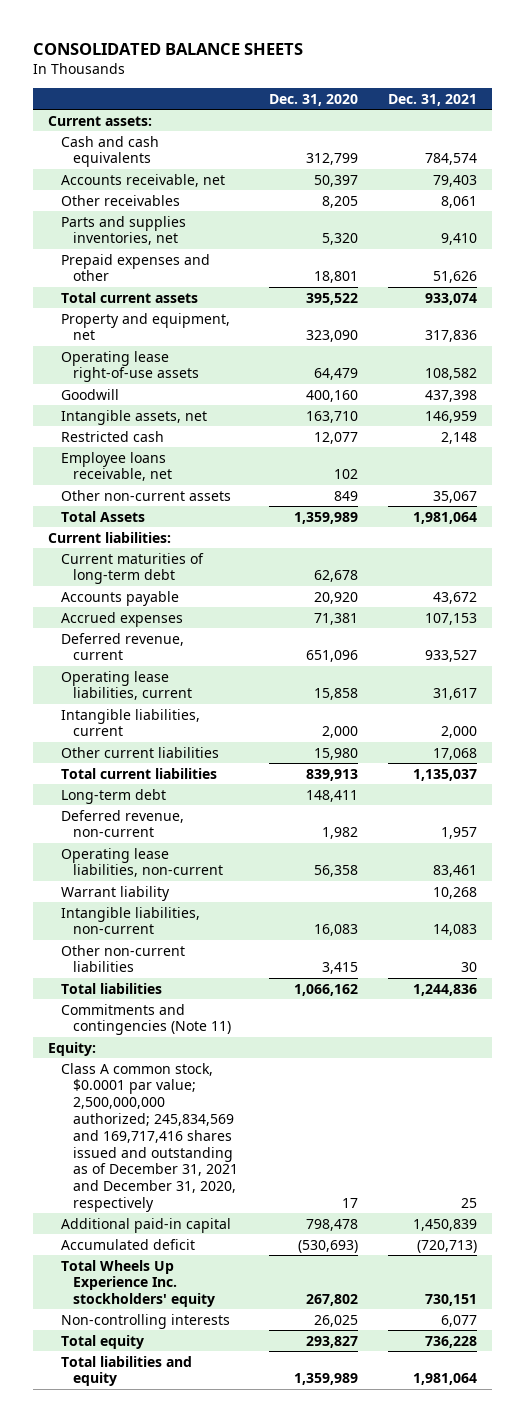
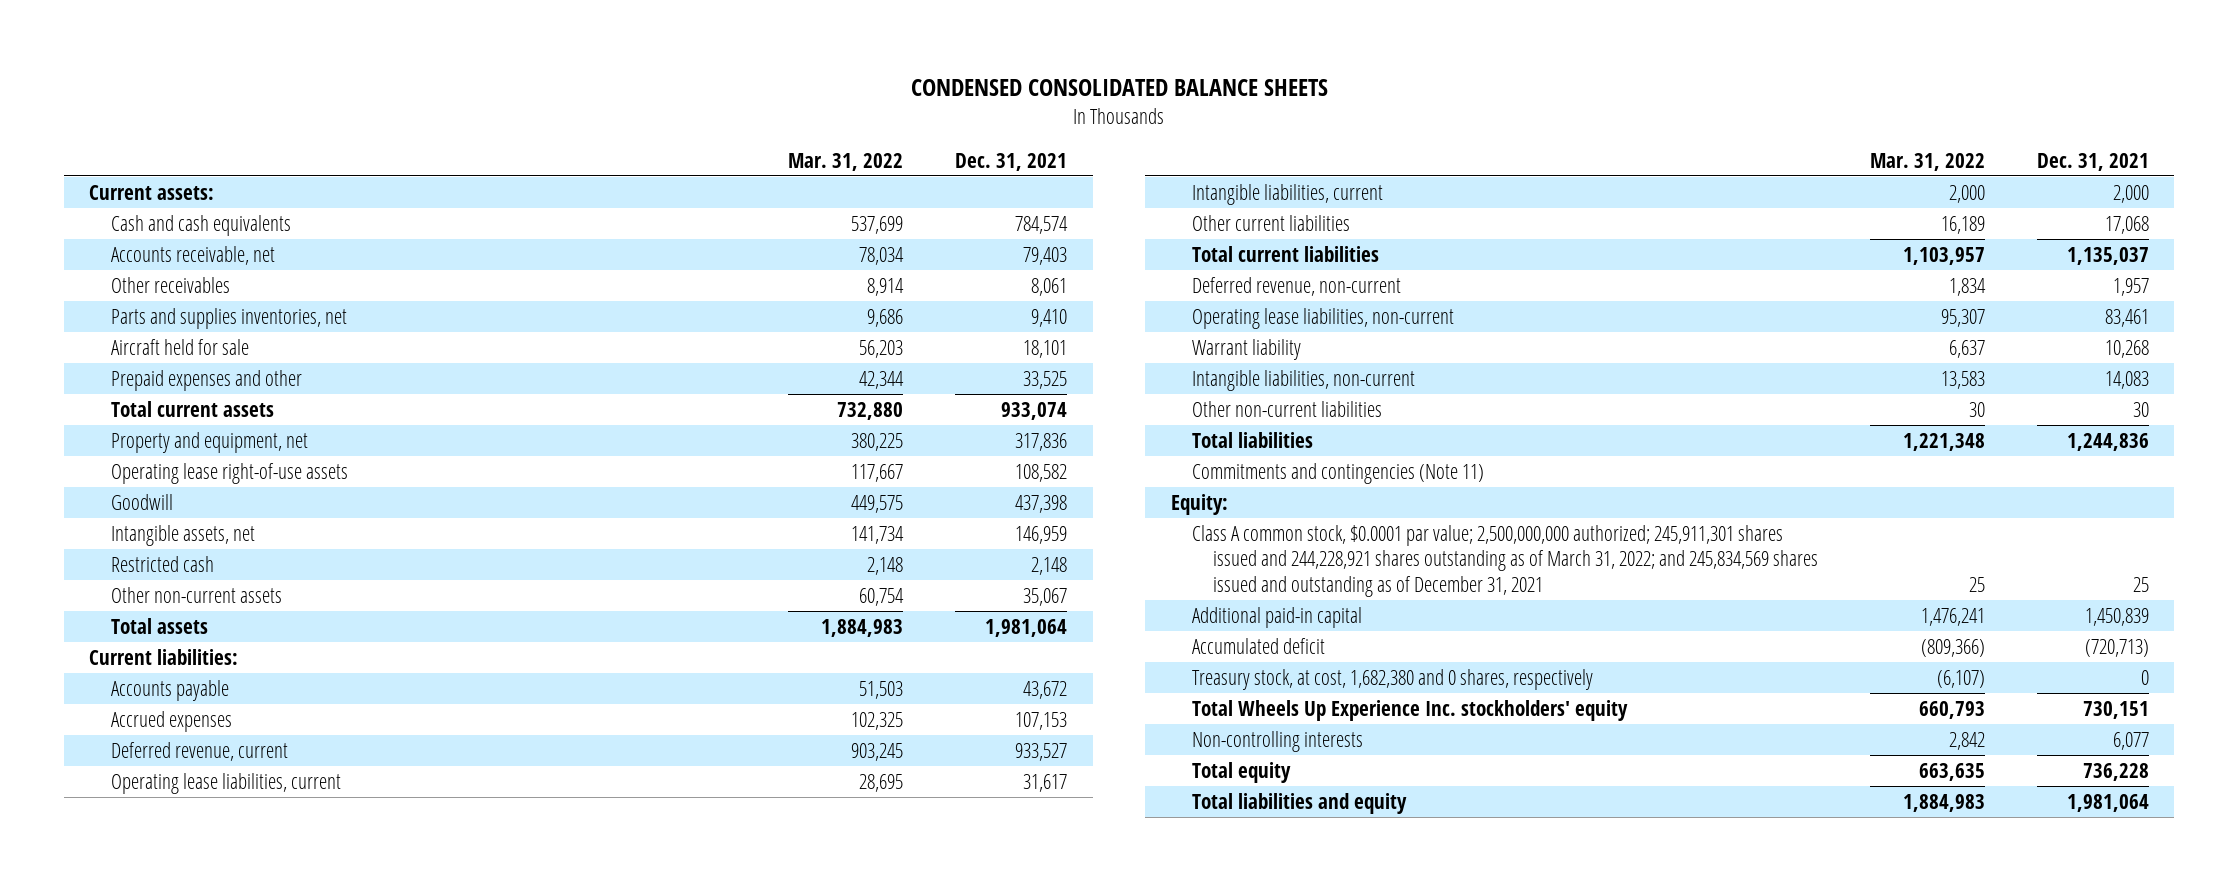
[32,43,303,56] CONSOLIDATED BALANCE SHEETS -> [910,79,1328,97] CONDENSED CONSOLIDATED BALANCE SHEETS
[268,94,358,107] Dec. 31, 2020 -> none
none -> [788,152,904,171] Mar. 31, 2022
none -> [110,338,249,355] Aircraft held for sale
[432,271,477,284] 51,626 -> [1023,370,1068,389] 33,525
[60,451,173,482] Employee loans receivable, net -> none
[60,510,145,522] Total Assets -> [110,617,208,634] Total assets
[60,552,204,585] Current maturities of long-term debt -> none
[60,788,166,804] Long-term debt -> none
[60,1062,239,1212] Class A common stock, $0.0001 par value; 2,500,000,000 authorized; 245,834,569 and 169,717,416 shares issued and outstanding as of December 31, 2021 and December 31, 2020, respectively -> [1192,524,1819,597] Class A common stock, $0.0001 par value; 2,500,000,000 authorized; 245,911,301 shares issued and 244,228,921 shares outstanding as of March 31, 2022; and 245,834,569 shares issued and outstanding as of December 31, 2021
none -> [1192,668,1594,690] Treasury stock, at cost, 1,682,380 and 0 shares, respectively

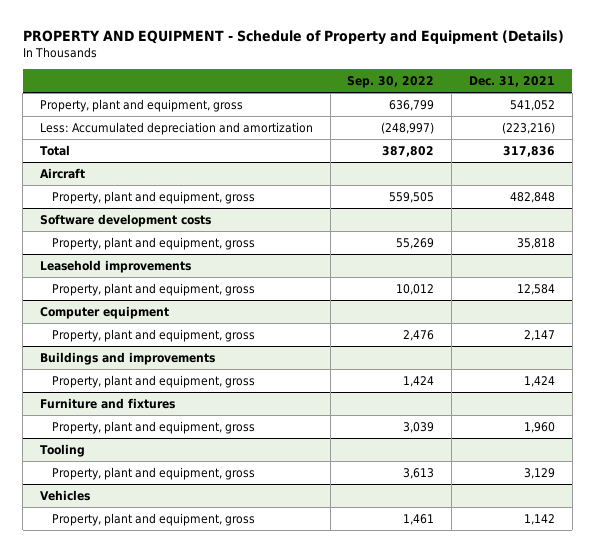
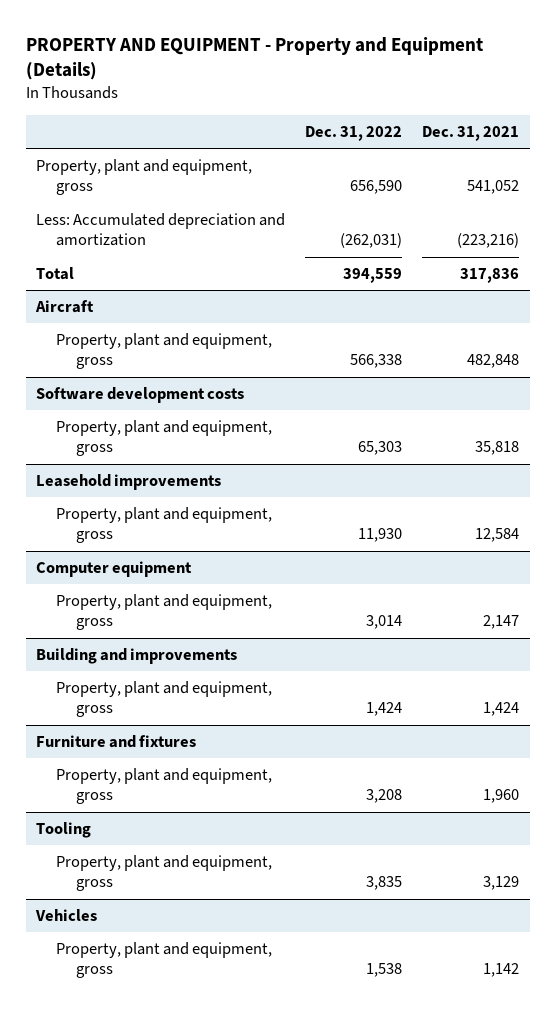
[22,30,564,46] PROPERTY AND EQUIPMENT - Schedule of Property and Equipment (Details) -> [25,36,483,81] PROPERTY AND EQUIPMENT - Property and Equipment (Details)
[347,76,435,89] Sep. 30, 2022 -> none
none -> [305,125,403,141] Dec. 31, 2022
[39,351,215,365] Buildings and improvements -> [35,648,237,665] Building and improvements

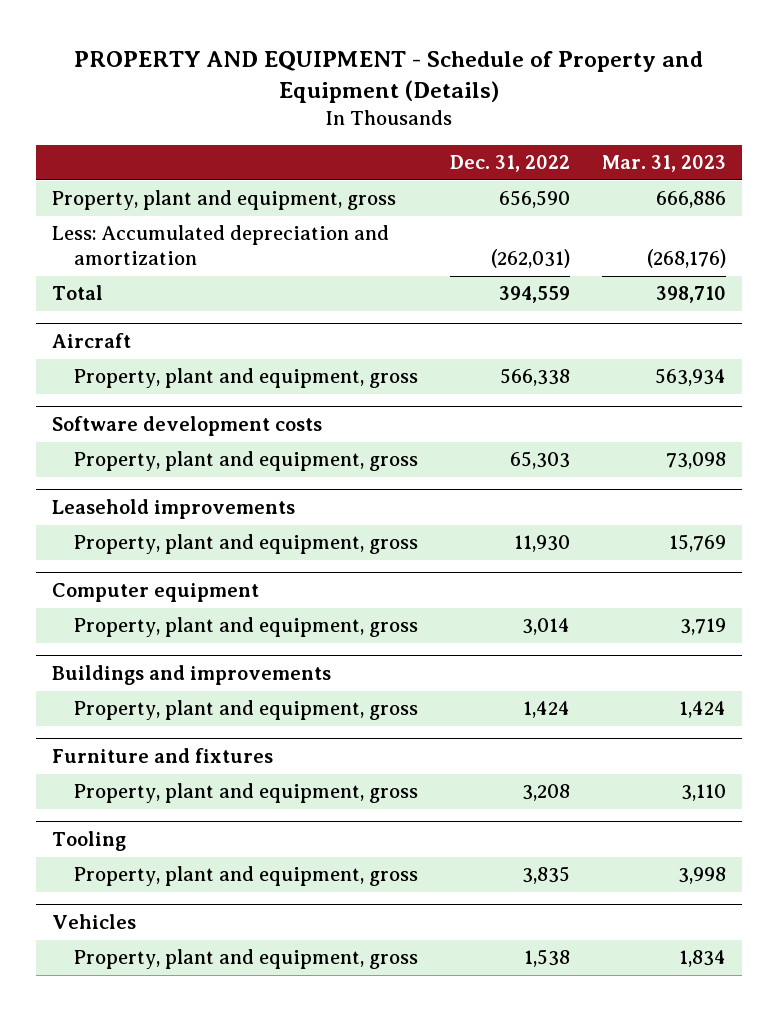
[25,36,483,81] PROPERTY AND EQUIPMENT - Property and Equipment (Details) -> [74,51,704,104] PROPERTY AND EQUIPMENT - Schedule of Property and Equipment (Details)
[422,125,520,141] Dec. 31, 2021 -> none
none -> [601,155,726,173] Mar. 31, 2023
[35,648,237,665] Building and improvements -> [52,664,332,685] Buildings and improvements

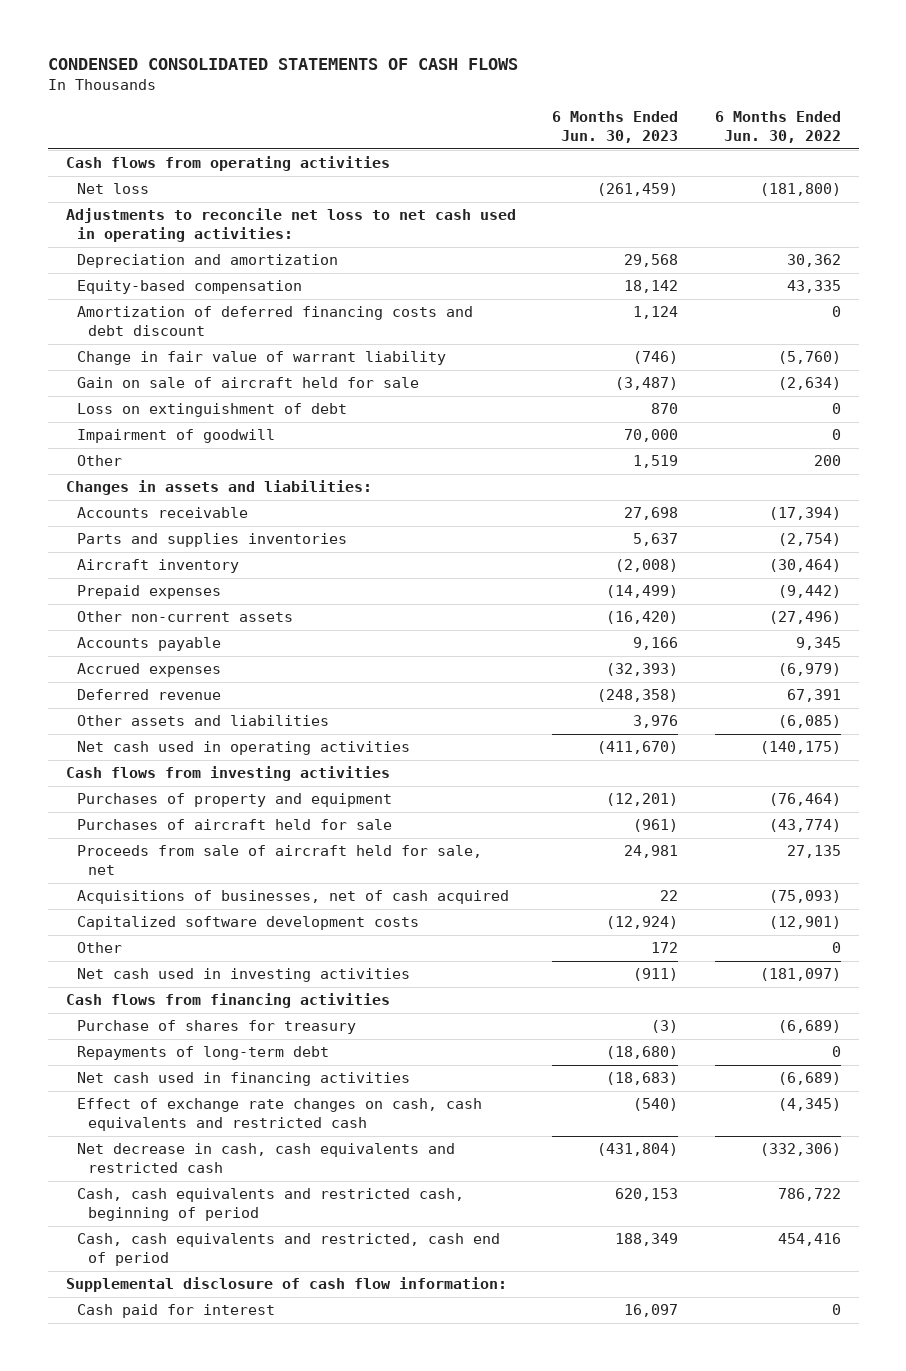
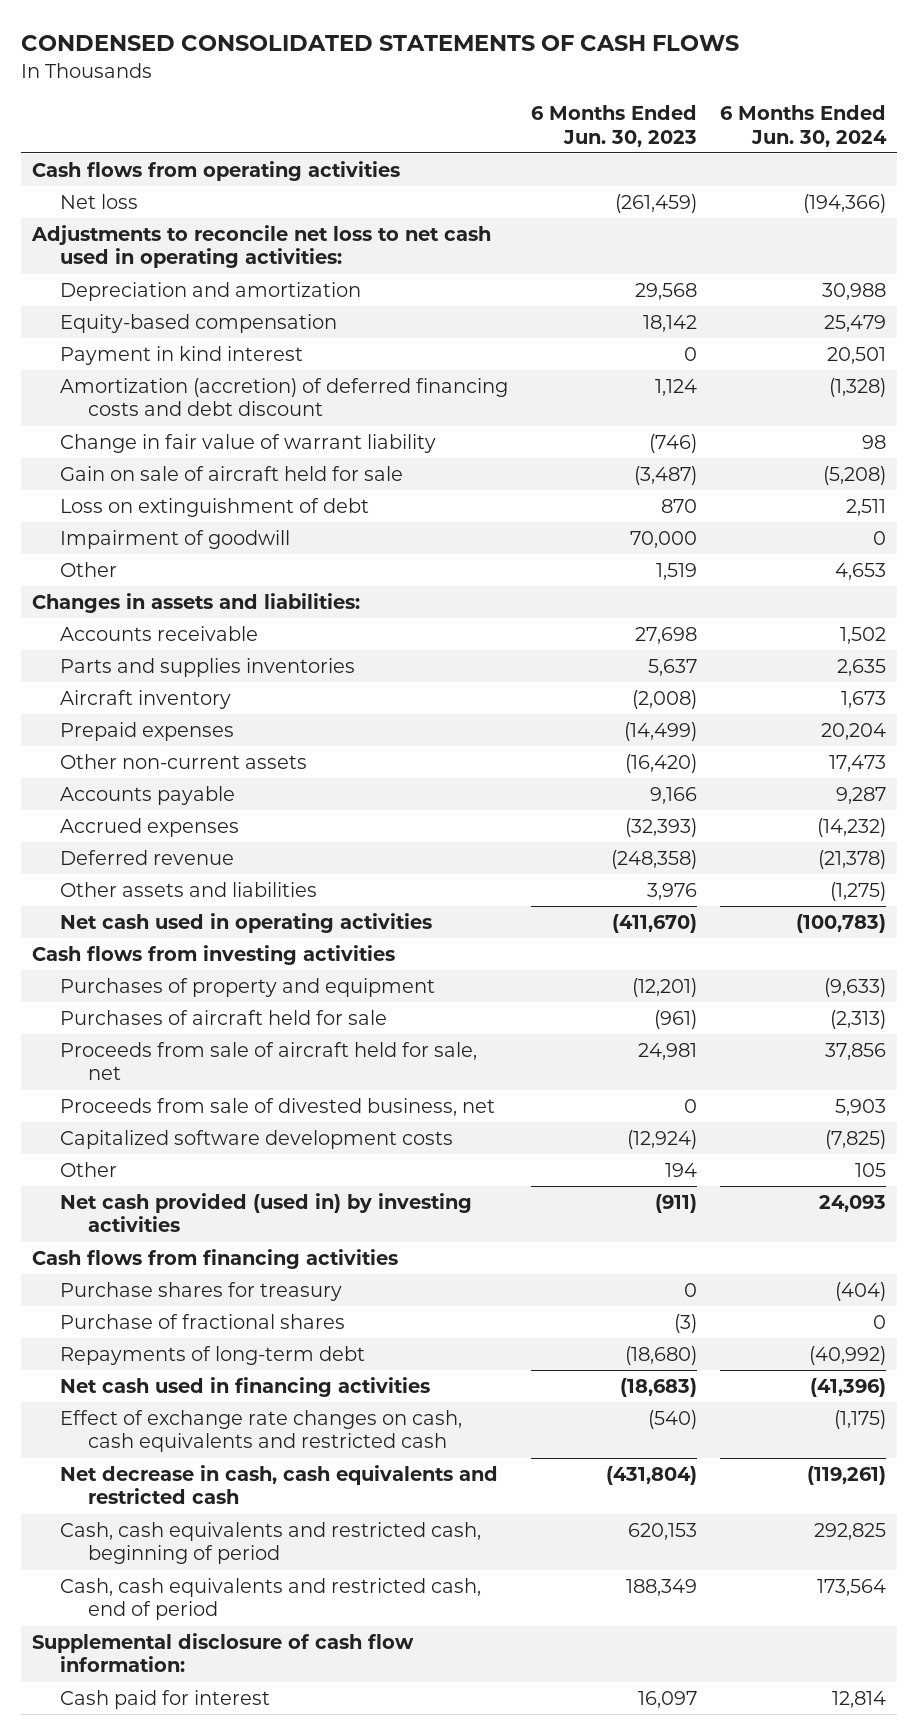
[714,111,841,143] 6 Months Ended Jun. 30, 2022 -> none
none -> [719,105,887,147] 6 Months Ended Jun. 30, 2024
none -> [59,345,303,365] Payment in kind interest
[76,306,473,336] Amortization of deferred financing costs and debt discount -> [59,377,508,417] Amortization (accretion) of deferred financing costs and debt discount
[76,890,509,905] Acquisitions of businesses, net of cash acquired -> none
none -> [59,1097,495,1116] Proceeds from sale of divested business, net
[651,942,679,954] 172 -> [664,1162,697,1177] 194
[76,968,410,983] Net cash used in investing activities -> [59,1192,472,1233] Net cash provided (used in) by investing activities
[76,1020,356,1035] Purchase of shares for treasury -> [59,1281,342,1301] Purchase shares for treasury
[651,1020,679,1034] (3) -> [683,1282,697,1297] 0
none -> [59,1313,345,1329] Purchase of fractional shares
[76,1233,500,1266] Cash, cash equivalents and restricted, cash end of period -> [59,1577,481,1621] Cash, cash equivalents and restricted cash, end of period

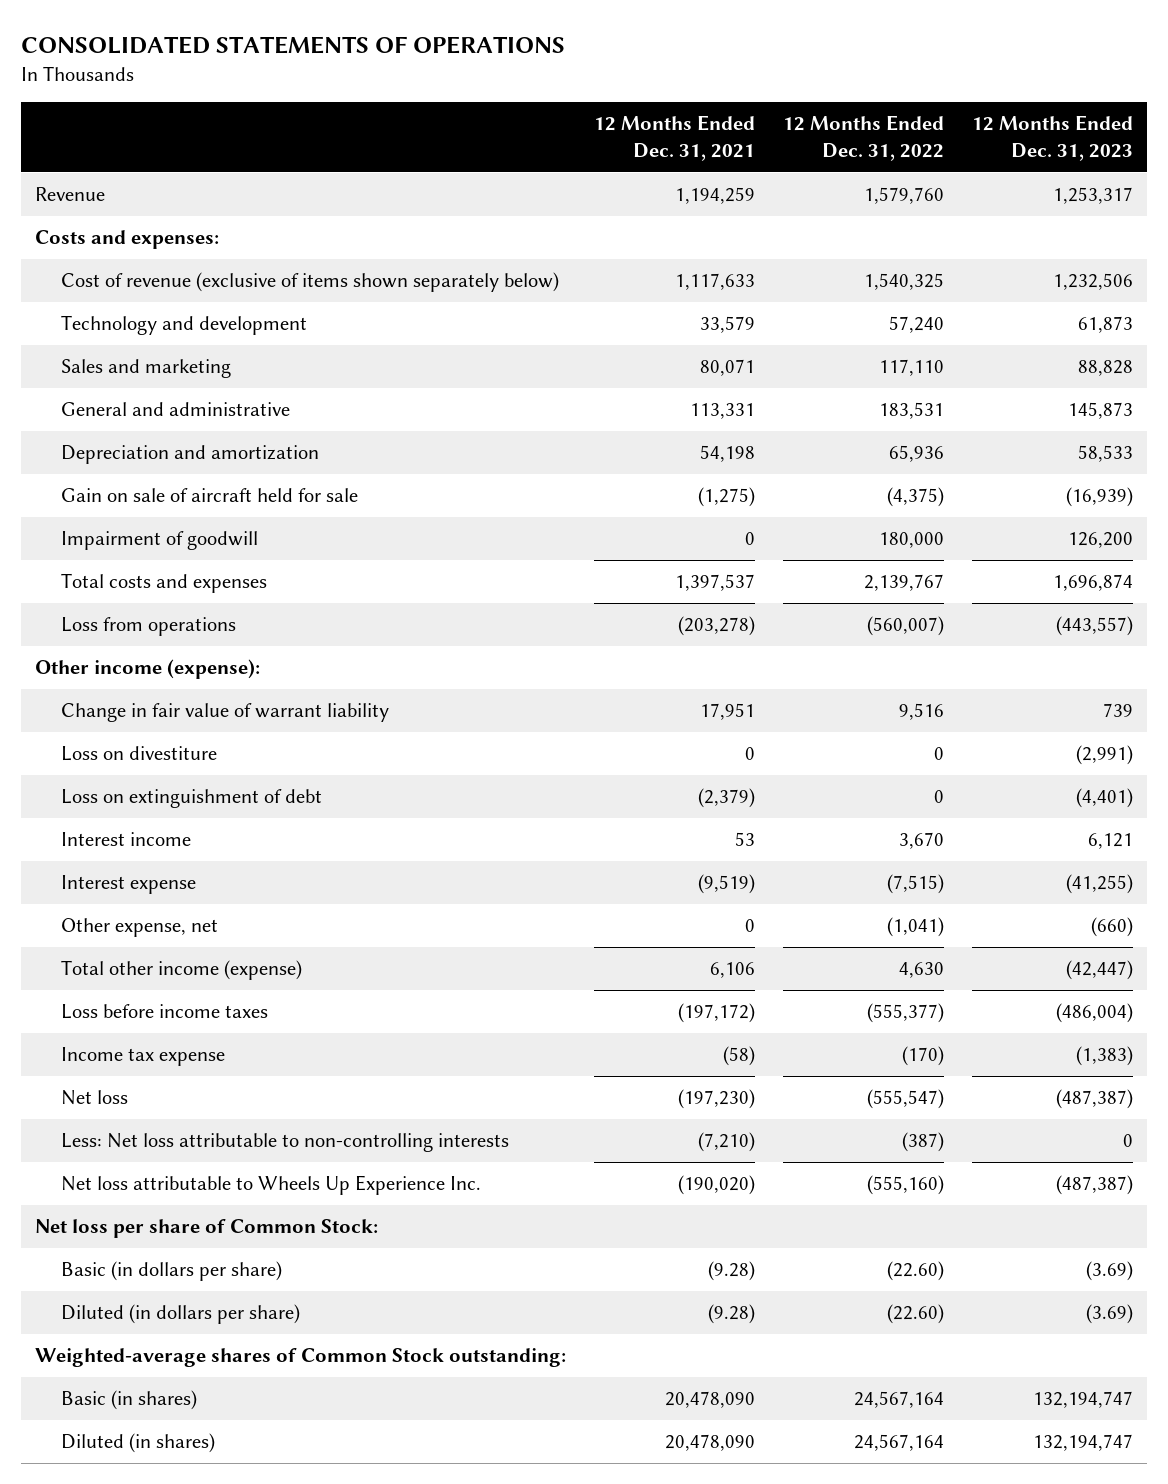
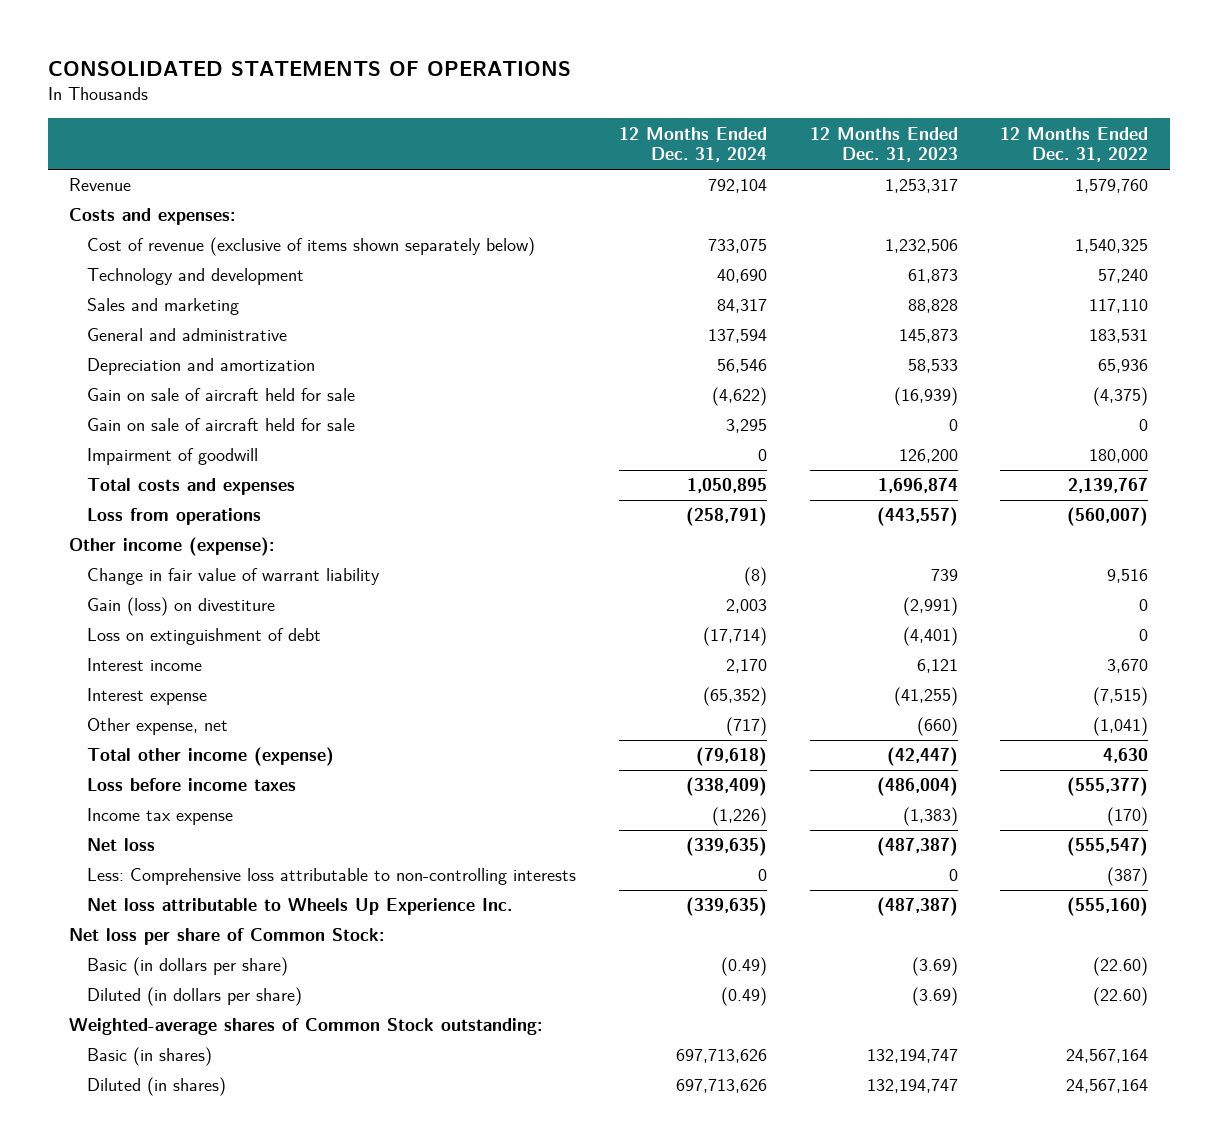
[593,115,755,161] 12 Months Ended Dec. 31, 2021 -> none
none -> [618,126,767,163] 12 Months Ended Dec. 31, 2024
none -> [86,418,355,432] Gain on sale of aircraft held for sale
[61,746,218,762] Loss on divestiture -> [86,597,275,617] Gain (loss) on divestiture
[61,1133,510,1153] Less: Net loss attributable to non-controlling interests -> [86,868,576,886] Less: Comprehensive loss attributable to non-controlling interests

